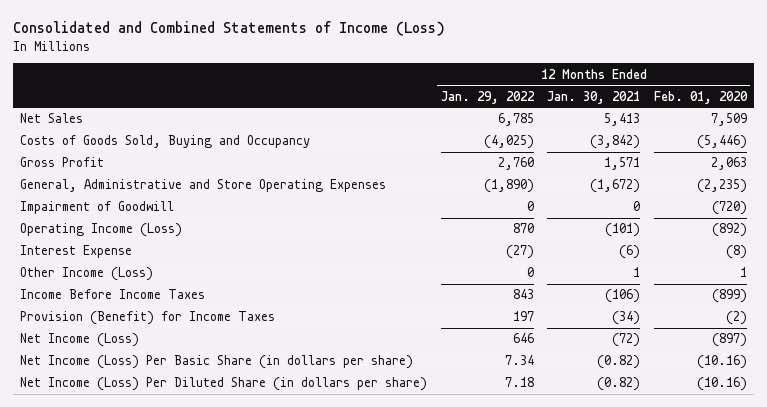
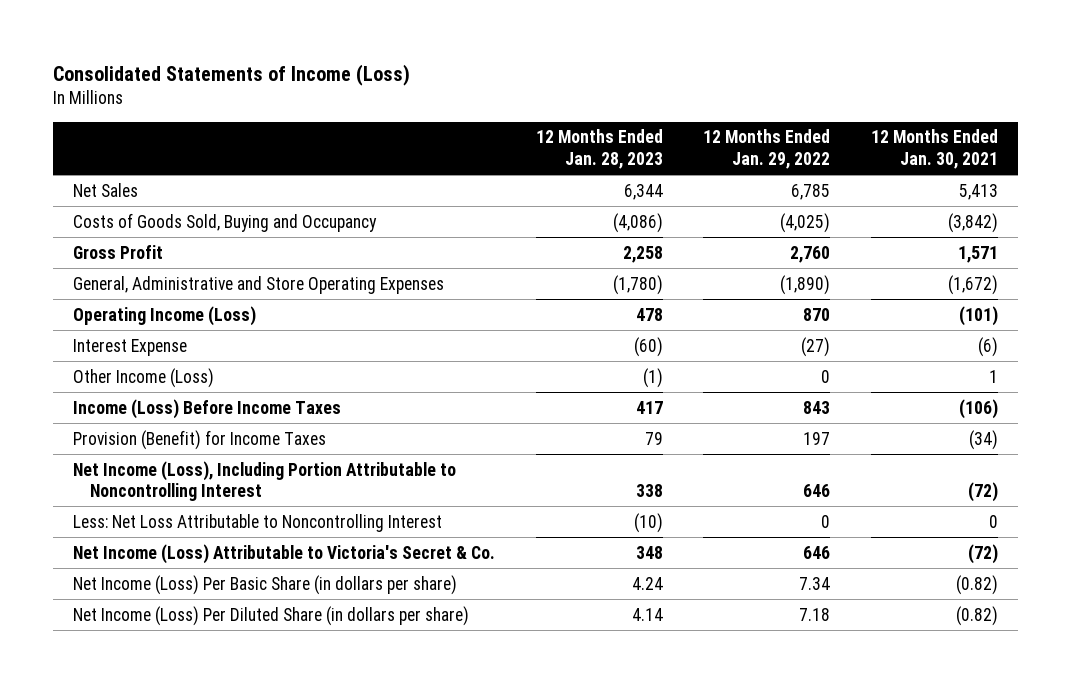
[13,21,446,37] Consolidated and Combined Statements of Income (Loss) -> [53,63,411,86] Consolidated Statements of Income (Loss)
[653,90,748,104] Feb. 01, 2020 -> none
none -> [535,129,663,170] 12 Months Ended Jan. 28, 2023
[20,201,175,215] Impairment of Goodwill -> none
[20,289,206,300] Income Before Income Taxes -> [73,398,342,419] Income (Loss) Before Income Taxes
none -> [73,460,457,502] Net Income (Loss), Including Portion Attributable to Noncontrolling Interest
none -> [73,513,443,532] Less: Net Loss Attributable to Noncontrolling Interest
[20,333,140,348] Net Income (Loss) -> [73,543,496,564] Net Income (Loss) Attributable to Victoria's Secret & Co.

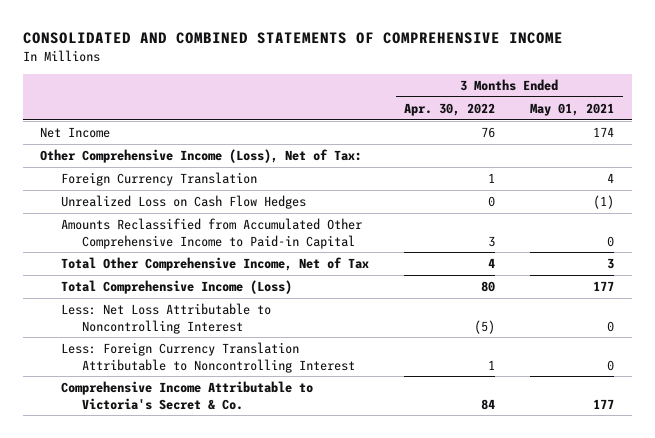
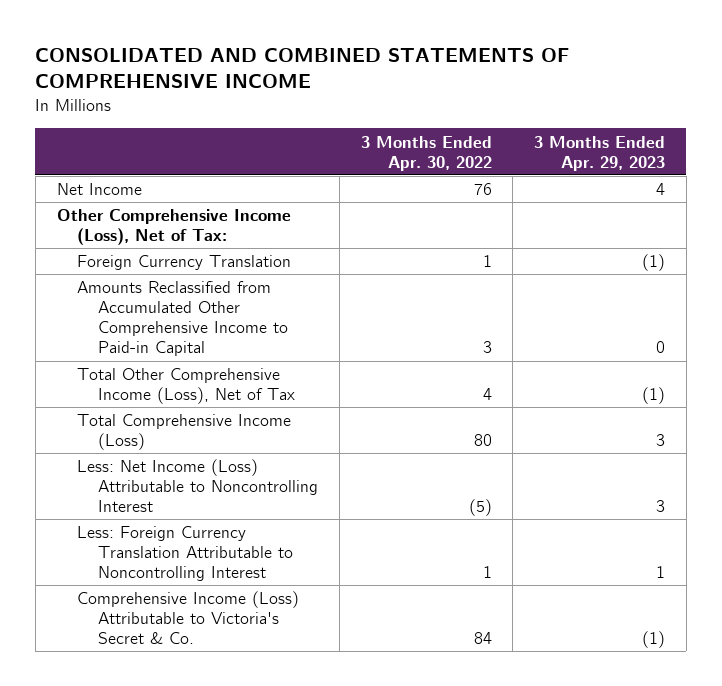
[530,102,615,116] May 01, 2021 -> none
none -> [534,135,666,171] 3 Months Ended Apr. 29, 2023
[61,194,307,209] Unrealized Loss on Cash Flow Hedges -> none
[61,256,370,271] Total Other Comprehensive Income, Net of Tax -> [77,368,296,405] Total Other Comprehensive Income (Loss), Net of Tax
[61,302,272,334] Less: Net Loss Attributable to Noncontrolling Interest -> [77,459,319,513] Less: Net Income (Loss) Attributable to Noncontrolling Interest
[61,380,314,410] Comprehensive Income Attributable to Victoria's Secret & Co. -> [77,591,300,645] Comprehensive Income (Loss) Attributable to Victoria's Secret & Co.

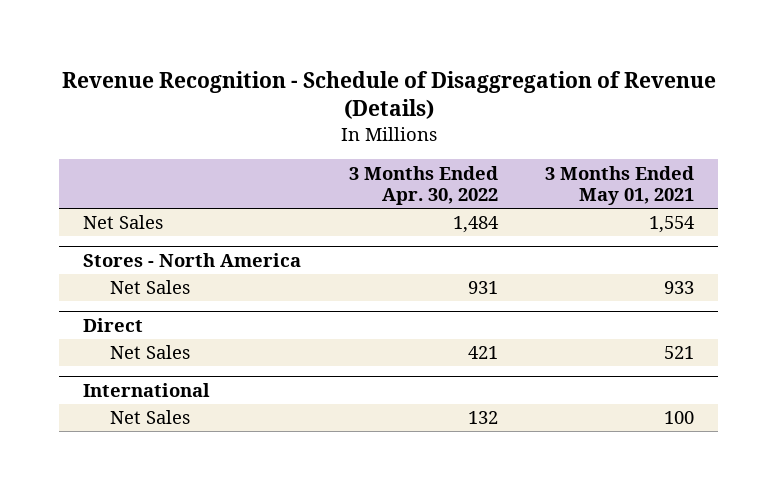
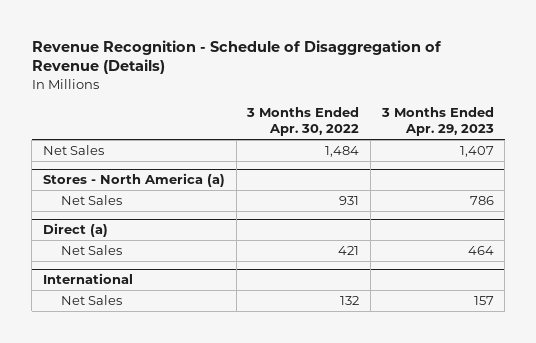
[545,165,695,206] 3 Months Ended May 01, 2021 -> none
none -> [380,106,494,136] 3 Months Ended Apr. 29, 2023
[83,253,302,268] Stores - North America -> [42,173,225,188] Stores - North America (a)
[83,318,144,333] Direct -> [42,223,108,238] Direct (a)

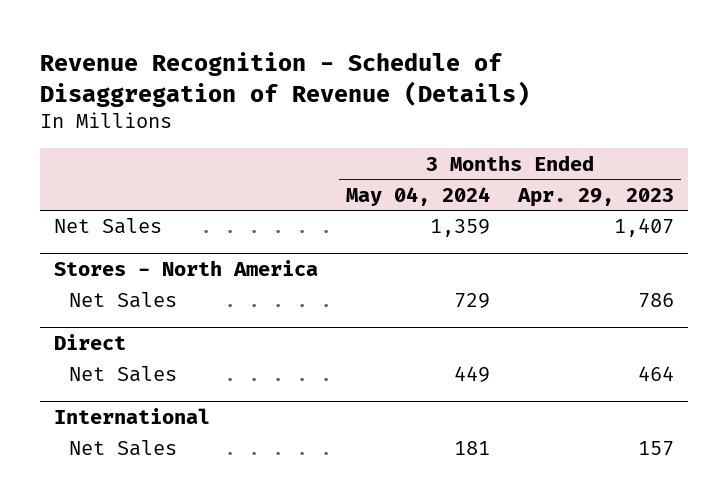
[246,106,360,136] 3 Months Ended Apr. 30, 2022 -> none
none -> [345,186,490,206] May 04, 2024
[42,173,225,188] Stores - North America (a) -> [53,260,318,277] Stores - North America
[42,223,108,238] Direct (a) -> [53,334,126,351] Direct

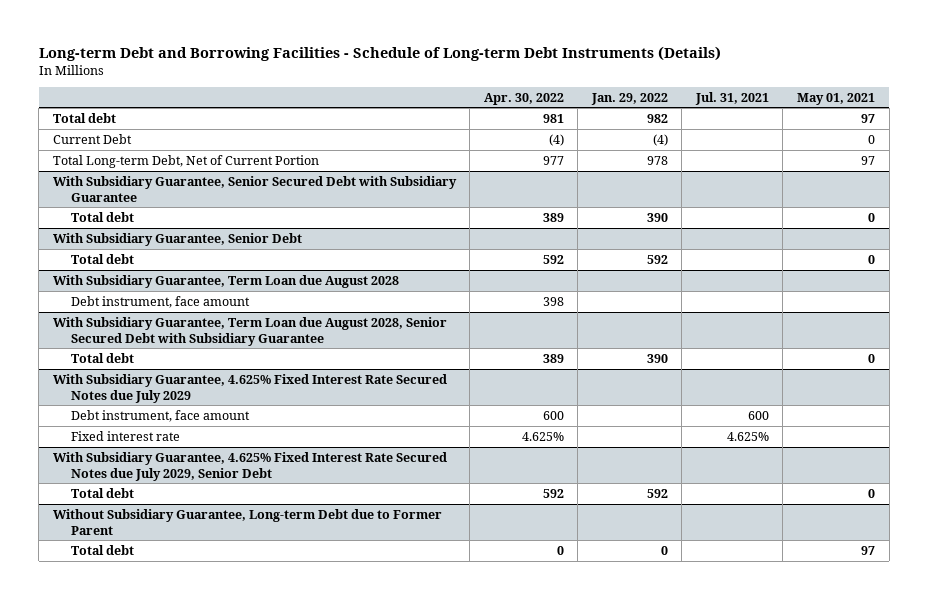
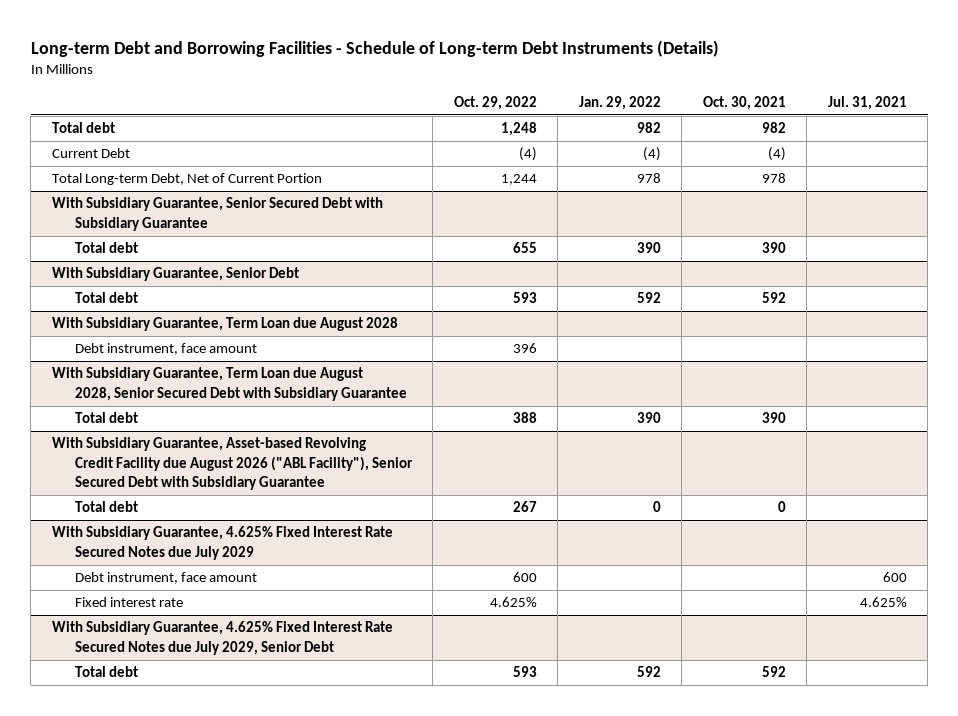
[483,92,564,105] Apr. 30, 2022 -> none
[797,92,876,105] May 01, 2021 -> none
none -> [453,95,537,110] Oct. 29, 2022
none -> [702,95,786,110] Oct. 30, 2021
none -> [51,437,413,491] With Subsidiary Guarantee, Asset-based Revolving Credit Facility due August 2026 ("ABL Facility"), Senior Secured Debt with Subsidiary Guarantee
none -> [74,501,138,513] Total debt
[52,508,442,535] Without Subsidiary Guarantee, Long-term Debt due to Former Parent -> none
[70,544,134,555] Total debt -> none

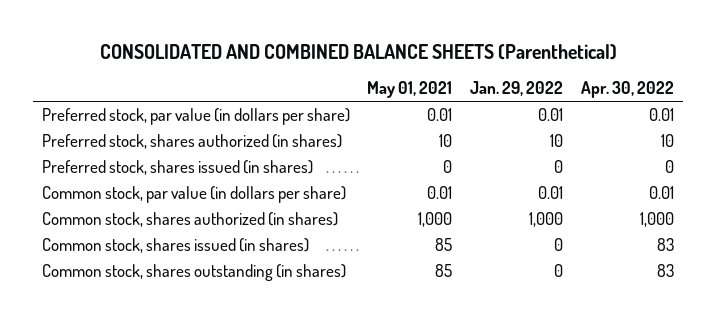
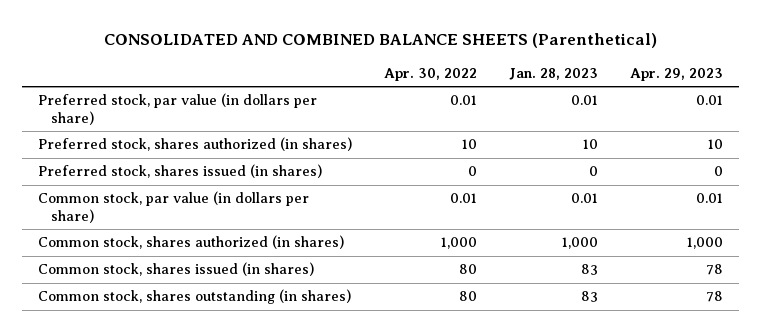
[367,81,453,99] May 01, 2021 -> none
[470,81,564,97] Jan. 29, 2022 -> none
none -> [508,67,598,80] Jan. 28, 2023
none -> [629,67,723,81] Apr. 29, 2023
[657,237,675,251] 83 -> [459,264,478,275] 80
[657,263,675,277] 83 -> [459,291,478,302] 80

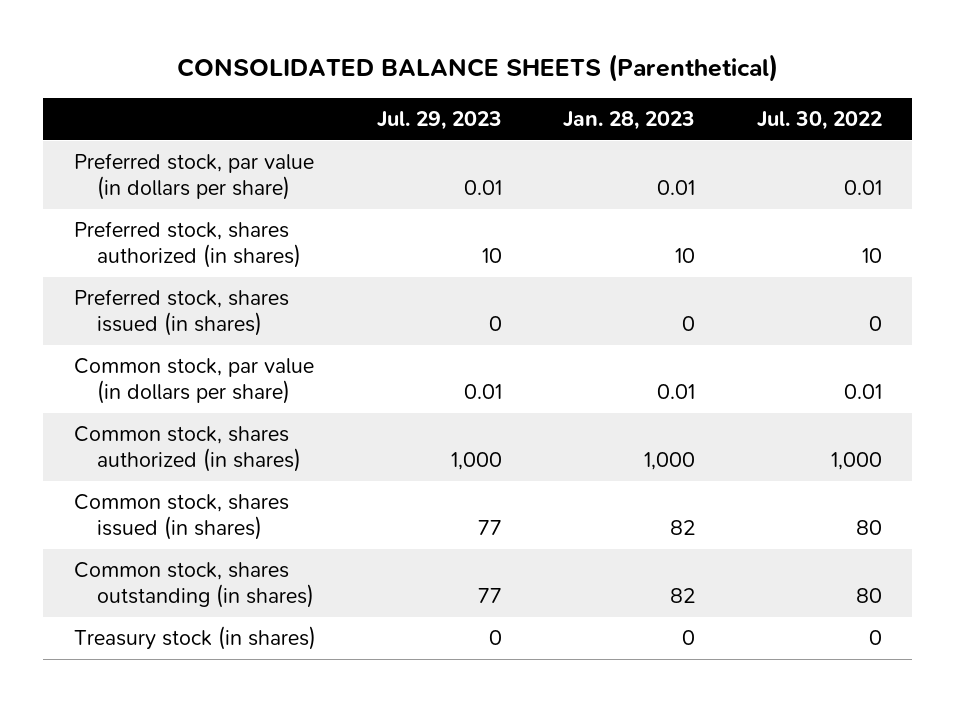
[103,32,657,48] CONSOLIDATED AND COMBINED BALANCE SHEETS (Parenthetical) -> [176,54,778,83] CONSOLIDATED BALANCE SHEETS (Parenthetical)
[384,67,478,81] Apr. 30, 2022 -> none
[629,67,723,81] Apr. 29, 2023 -> none
none -> [376,111,502,131] Jul. 29, 2023
none -> [756,111,882,131] Jul. 30, 2022
[580,264,598,276] 83 -> [670,520,696,536] 82
[580,291,598,303] 83 -> [670,588,696,604] 82
none -> [73,626,316,651] Treasury stock (in shares)

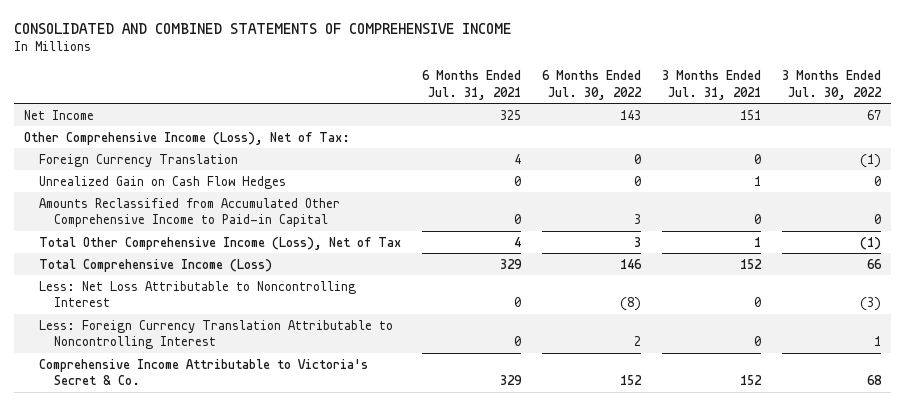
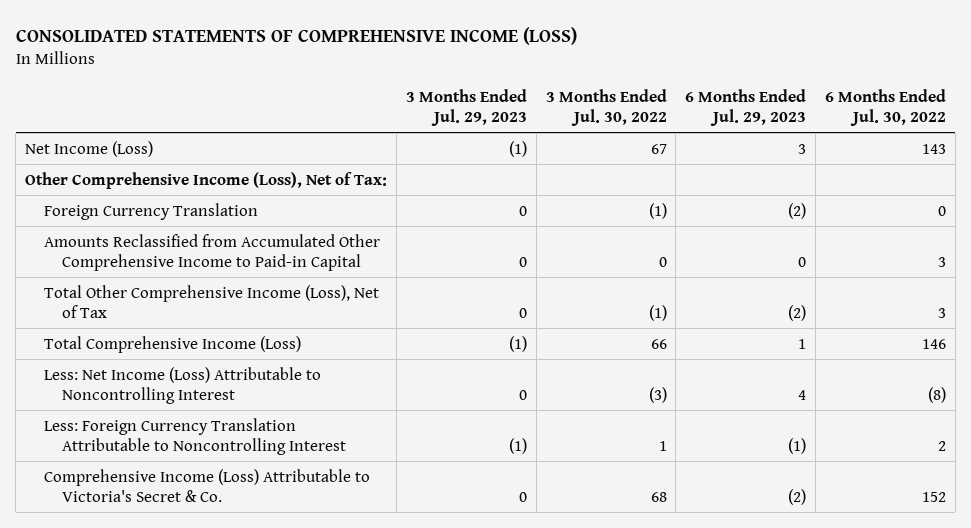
[13,22,511,34] CONSOLIDATED AND COMBINED STATEMENTS OF COMPREHENSIVE INCOME -> [15,26,577,45] CONSOLIDATED STATEMENTS OF COMPREHENSIVE INCOME (LOSS)
[421,69,521,100] 6 Months Ended Jul. 31, 2021 -> none
[661,69,761,100] 3 Months Ended Jul. 31, 2021 -> none
none -> [405,88,527,127] 3 Months Ended Jul. 29, 2023
none -> [685,88,807,127] 6 Months Ended Jul. 29, 2023
[24,109,95,120] Net Income -> [25,140,154,157] Net Income (Loss)
[39,175,287,189] Unrealized Gain on Cash Flow Hedges -> none
[39,280,357,308] Less: Net Loss Attributable to Noncontrolling Interest -> [43,366,321,404] Less: Net Income (Loss) Attributable to Noncontrolling Interest
[39,358,369,386] Comprehensive Income Attributable to Victoria's Secret & Co. -> [43,468,370,502] Comprehensive Income (Loss) Attributable to Victoria's Secret & Co.

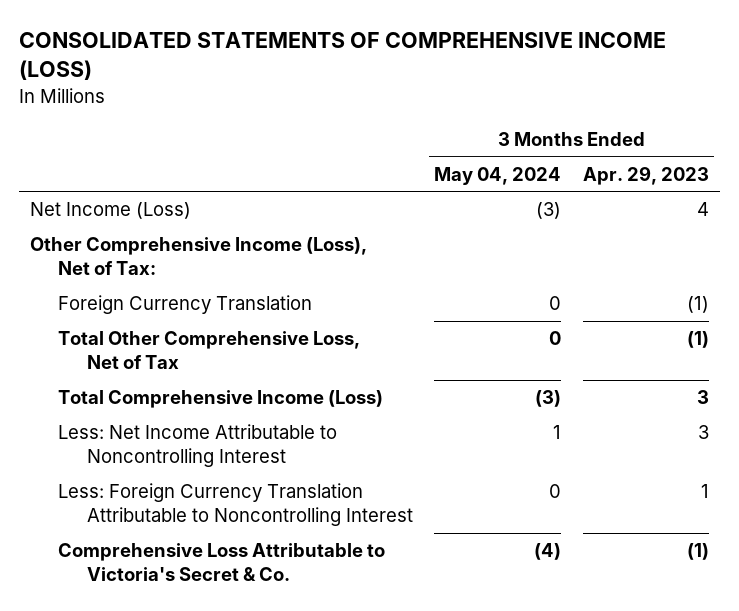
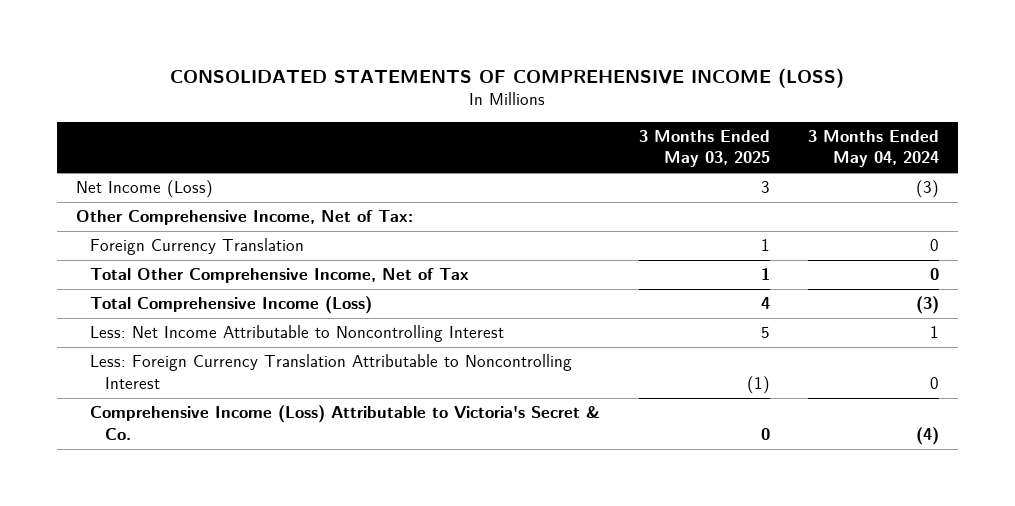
[582,165,709,185] Apr. 29, 2023 -> none
none -> [638,130,770,168] 3 Months Ended May 03, 2025
[30,237,368,276] Other Comprehensive Income (Loss), Net of Tax: -> [76,210,414,226] Other Comprehensive Income, Net of Tax:
[58,331,361,370] Total Other Comprehensive Loss, Net of Tax -> [90,268,470,284] Total Other Comprehensive Income, Net of Tax
[58,543,386,582] Comprehensive Loss Attributable to Victoria's Secret & Co. -> [90,405,601,440] Comprehensive Income (Loss) Attributable to Victoria's Secret & Co.

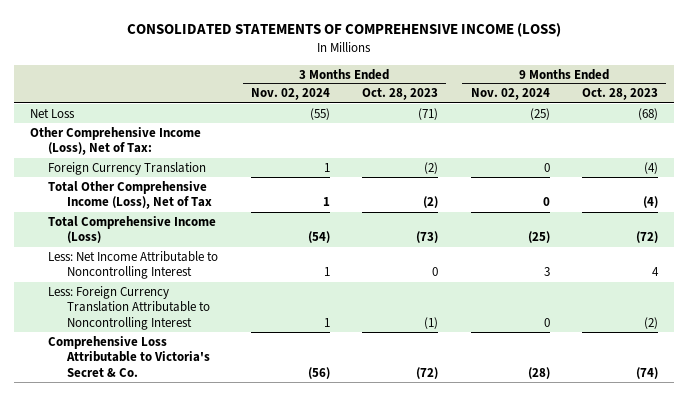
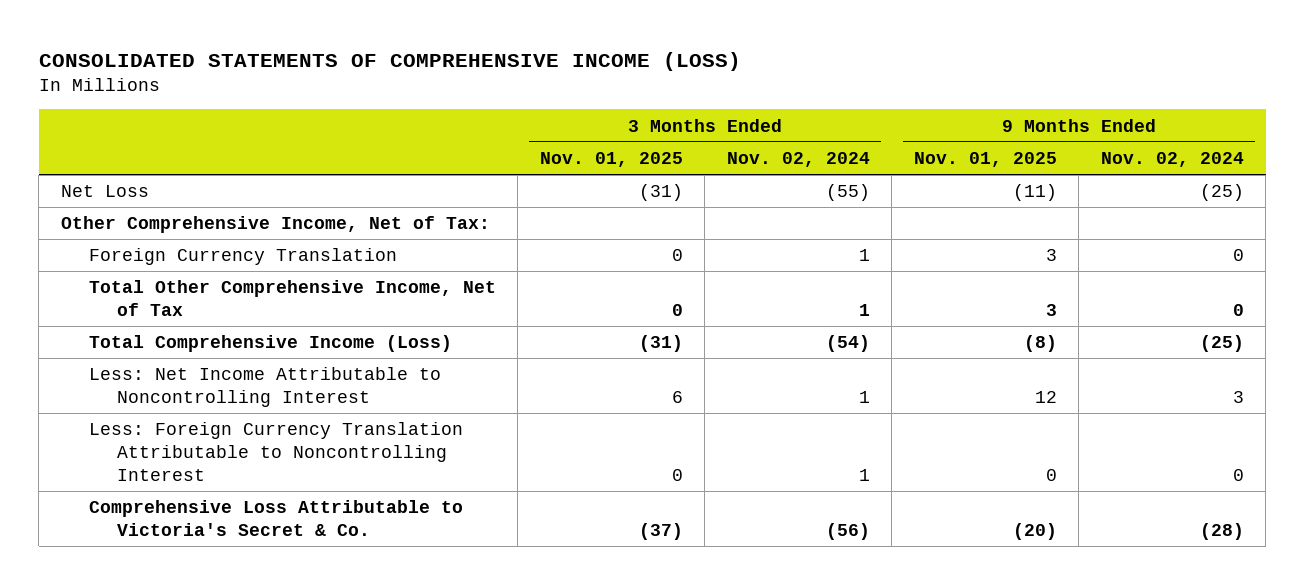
[362,88,439,101] Oct. 28, 2023 -> none
[581,88,658,101] Oct. 28, 2023 -> none
none -> [539,152,683,168] Nov. 01, 2025
none -> [913,152,1057,168] Nov. 01, 2025
[30,126,202,156] Other Comprehensive Income (Loss), Net of Tax: -> [60,216,490,234] Other Comprehensive Income, Net of Tax:
[48,180,212,210] Total Other Comprehensive Income (Loss), Net of Tax -> [88,280,496,317] Total Other Comprehensive Income, Net of Tax

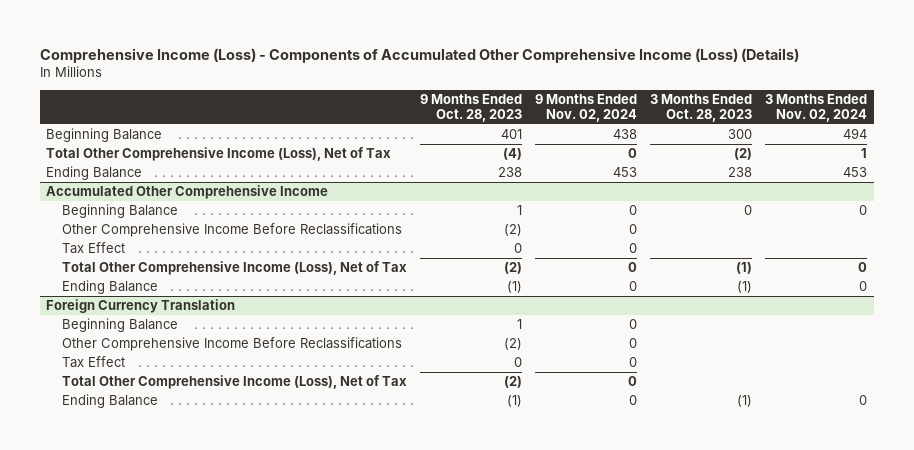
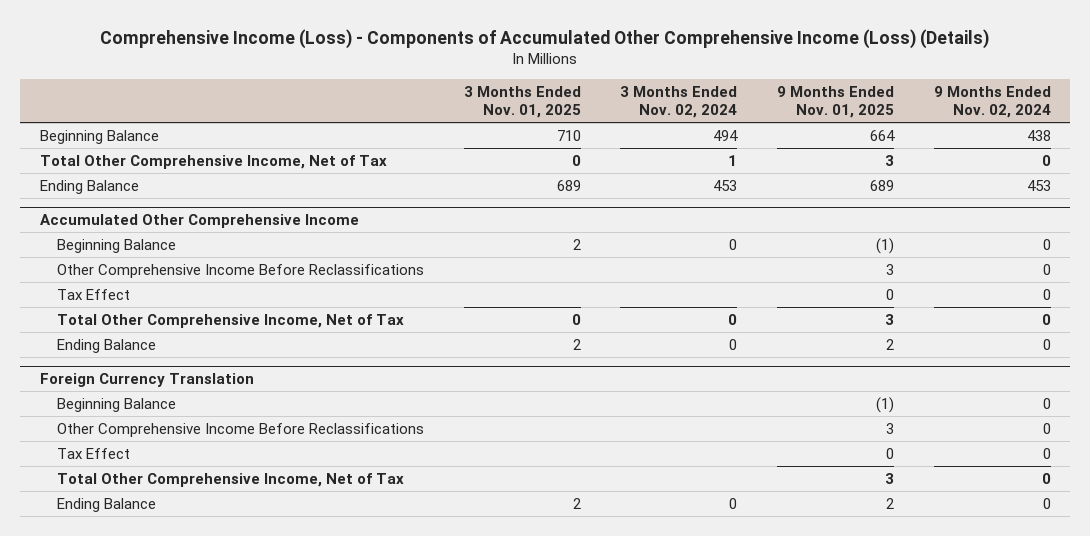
[420,93,523,122] 9 Months Ended Oct. 28, 2023 -> none
[650,93,753,122] 3 Months Ended Oct. 28, 2023 -> none
none -> [463,85,581,119] 3 Months Ended Nov. 01, 2025
none -> [776,85,894,119] 9 Months Ended Nov. 01, 2025
[46,147,392,162] Total Other Comprehensive Income (Loss), Net of Tax -> [39,154,387,169] Total Other Comprehensive Income, Net of Tax
[61,261,407,276] Total Other Comprehensive Income (Loss), Net of Tax -> [57,313,405,328] Total Other Comprehensive Income, Net of Tax
[61,375,407,390] Total Other Comprehensive Income (Loss), Net of Tax -> [57,472,405,487] Total Other Comprehensive Income, Net of Tax

